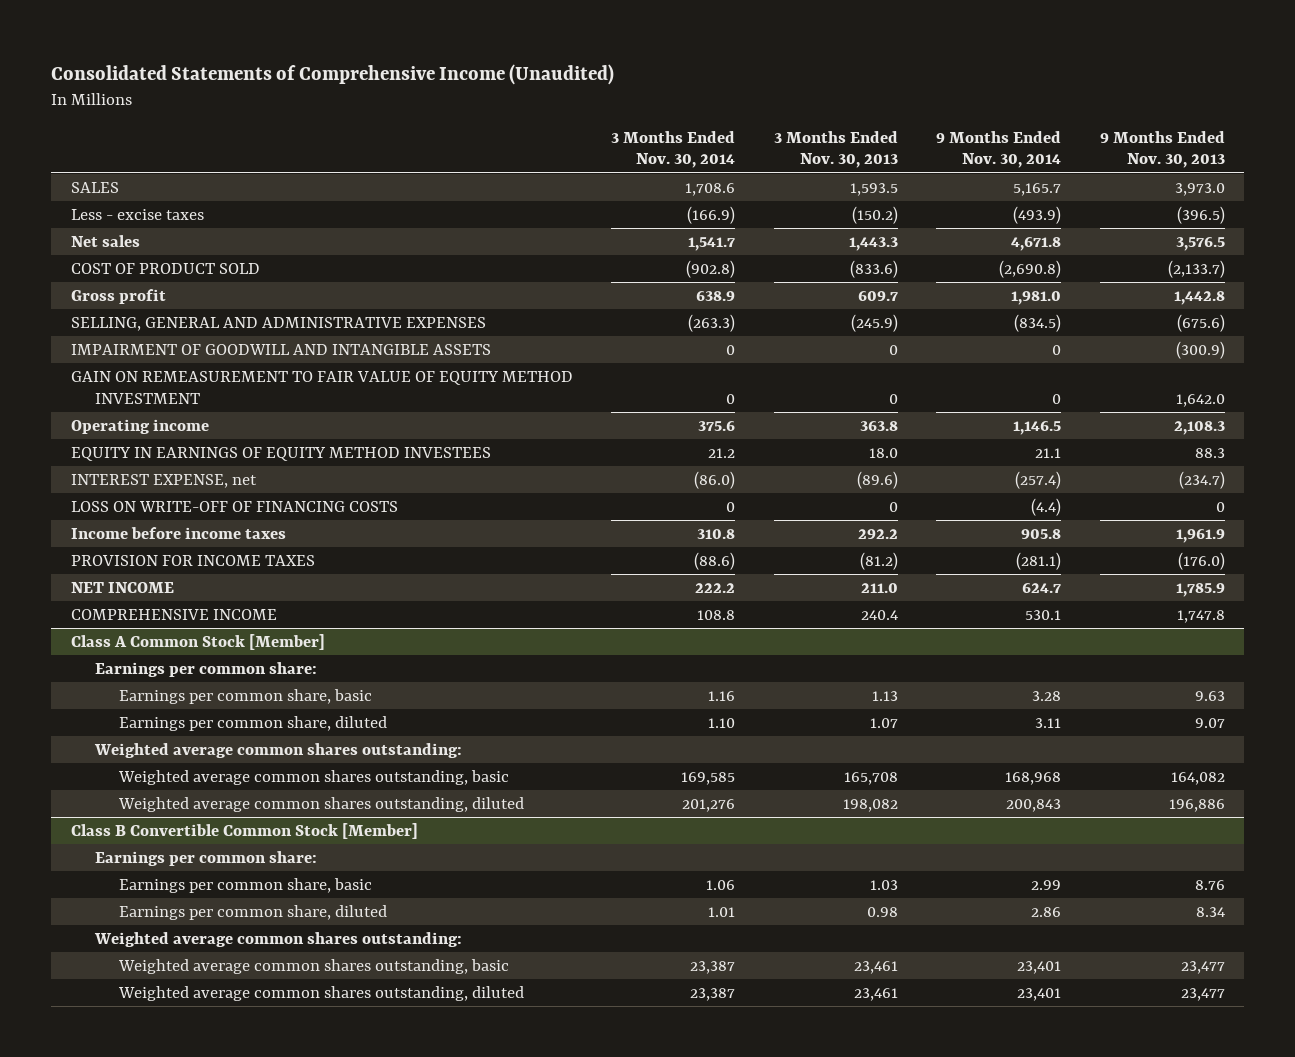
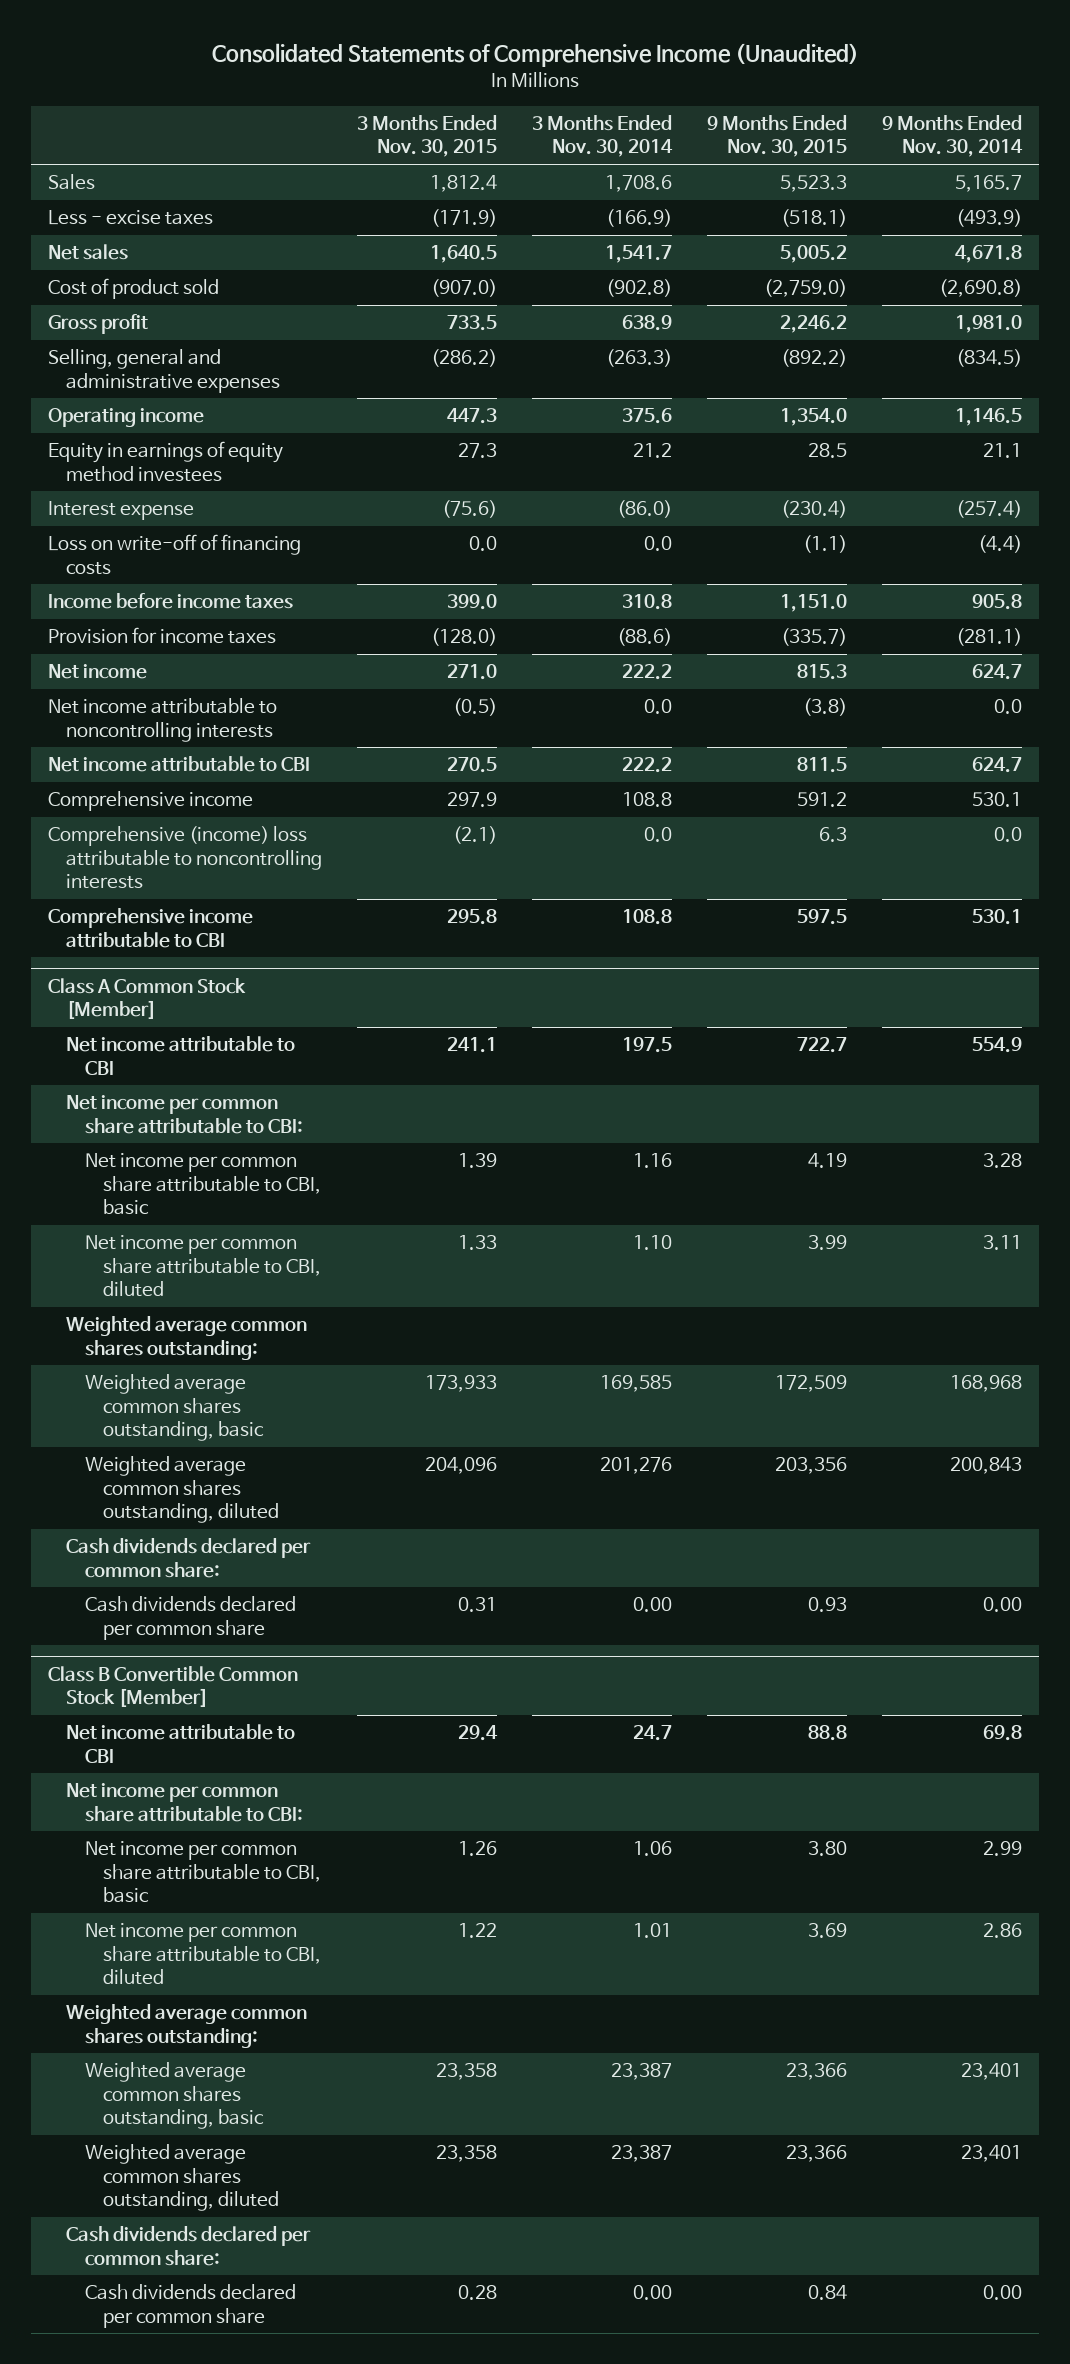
[773,130,898,169] 3 Months Ended Nov. 30, 2013 -> none
[1099,130,1225,169] 9 Months Ended Nov. 30, 2013 -> none
none -> [357,115,498,158] 3 Months Ended Nov. 30, 2015
none -> [706,115,847,158] 9 Months Ended Nov. 30, 2015
[70,181,119,193] SALES -> [48,174,96,191] Sales
[70,262,260,274] COST OF PRODUCT SOLD -> [48,278,220,300] Cost of product sold
[70,343,491,355] IMPAIRMENT OF GOODWILL AND INTANGIBLE ASSETS -> none
[70,370,573,404] GAIN ON REMEASUREMENT TO FAIR VALUE OF EQUITY METHOD INVESTMENT -> none
[70,316,486,331] SELLING, GENERAL AND ADMINISTRATIVE EXPENSES -> [48,349,281,393] Selling, general and administrative expenses
[70,446,491,461] EQUITY IN EARNINGS OF EQUITY METHOD INVESTEES -> [48,441,284,482] Equity in earnings of equity method investees
[70,473,257,488] INTEREST EXPENSE, net -> [48,501,195,521] Interest expense
[70,500,398,512] LOSS ON WRITE-OFF OF FINANCING COSTS -> [48,534,302,575] Loss on write-off of financing costs
[726,501,736,512] 0 -> [644,536,673,552] 0.0
[70,554,315,566] PROVISION FOR INCOME TAXES -> [48,627,277,645] Provision for income taxes
none -> [48,664,148,680] Net income
none -> [48,698,278,742] Net income attributable to noncontrolling interests
[70,581,174,593] NET INCOME -> [48,756,311,773] Net income attributable to CBI
none -> [48,791,254,812] Comprehensive income
none -> [48,826,323,890] Comprehensive (income) loss attributable to noncontrolling interests
[70,608,277,620] COMPREHENSIVE INCOME -> [48,908,254,948] Comprehensive income attributable to CBI
none -> [66,1036,296,1075] Net income attributable to CBI
[94,661,317,677] Earnings per common share: -> [66,1095,303,1134] Net income per common share attributable to CBI:
[119,688,373,704] Earnings per common share, basic -> [84,1153,321,1216] Net income per common share attributable to CBI, basic
[119,715,388,731] Earnings per common share, diluted -> [84,1235,321,1298] Net income per common share attributable to CBI, diluted
none -> [66,1538,312,1578] Cash dividends declared per common share:
none -> [84,1596,296,1640] Cash dividends declared per common share
none -> [66,1724,296,1763] Net income attributable to CBI
[94,850,317,866] Earnings per common share: -> [66,1783,303,1822] Net income per common share attributable to CBI:
[119,877,373,893] Earnings per common share, basic -> [84,1841,321,1904] Net income per common share attributable to CBI, basic
[119,904,388,920] Earnings per common share, diluted -> [84,1923,321,1986] Net income per common share attributable to CBI, diluted
none -> [66,2226,312,2266] Cash dividends declared per common share:
none -> [84,2284,296,2328] Cash dividends declared per common share

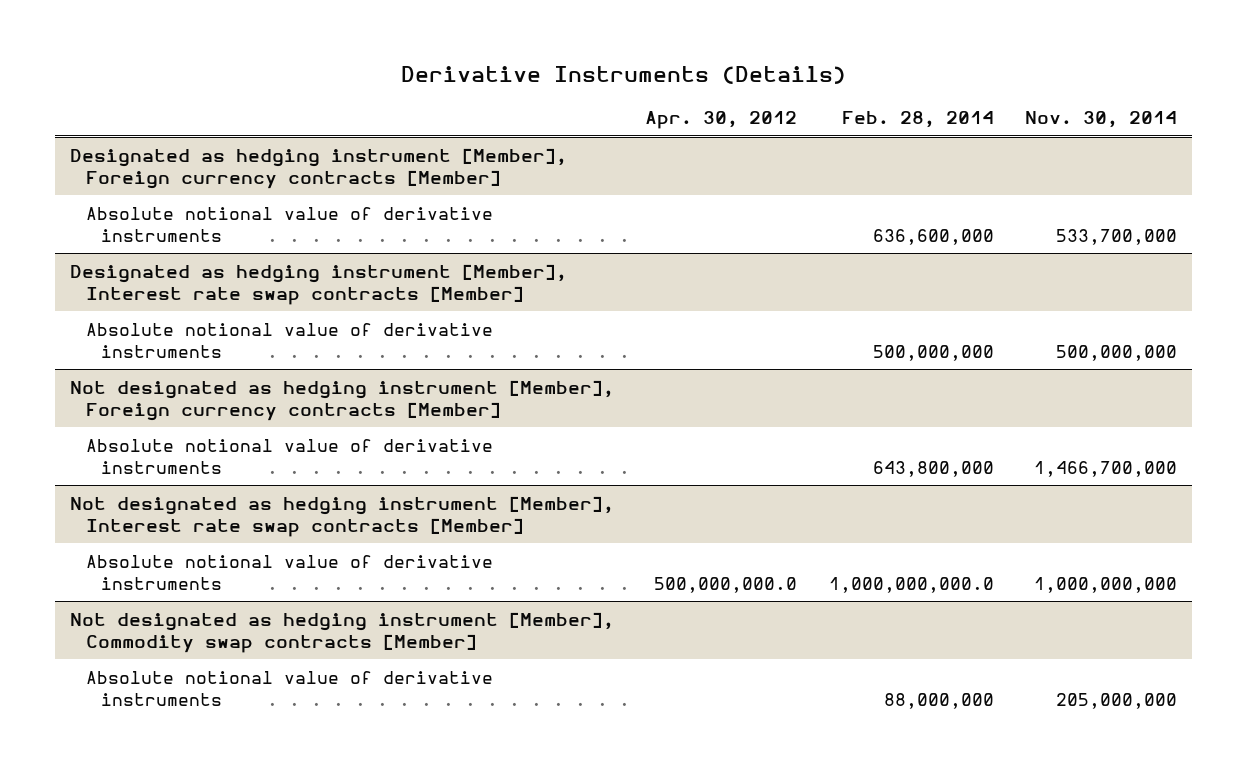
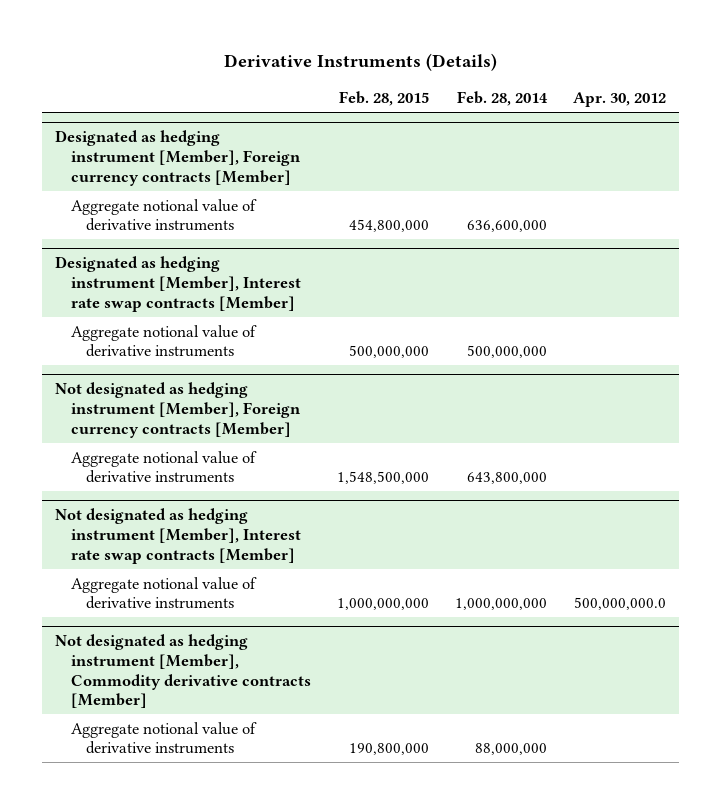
[1024,111,1177,129] Nov. 30, 2014 -> none
none -> [338,91,429,107] Feb. 28, 2015
[85,206,493,242] Absolute notional value of derivative instruments -> [70,198,257,232] Aggregate notional value of derivative instruments
[85,322,493,358] Absolute notional value of derivative instruments -> [70,324,257,358] Aggregate notional value of derivative instruments
[85,438,493,474] Absolute notional value of derivative instruments -> [70,450,257,484] Aggregate notional value of derivative instruments
[85,554,493,590] Absolute notional value of derivative instruments -> [70,576,257,610] Aggregate notional value of derivative instruments
[828,576,994,593] 1,000,000,000.0 -> [455,598,548,611] 1,000,000,000
[70,611,615,653] Not designated as hedging instrument [Member], Commodity swap contracts [Member] -> [55,634,311,709] Not designated as hedging instrument [Member], Commodity derivative contracts [Member]
[85,670,493,706] Absolute notional value of derivative instruments -> [70,721,257,755] Aggregate notional value of derivative instruments

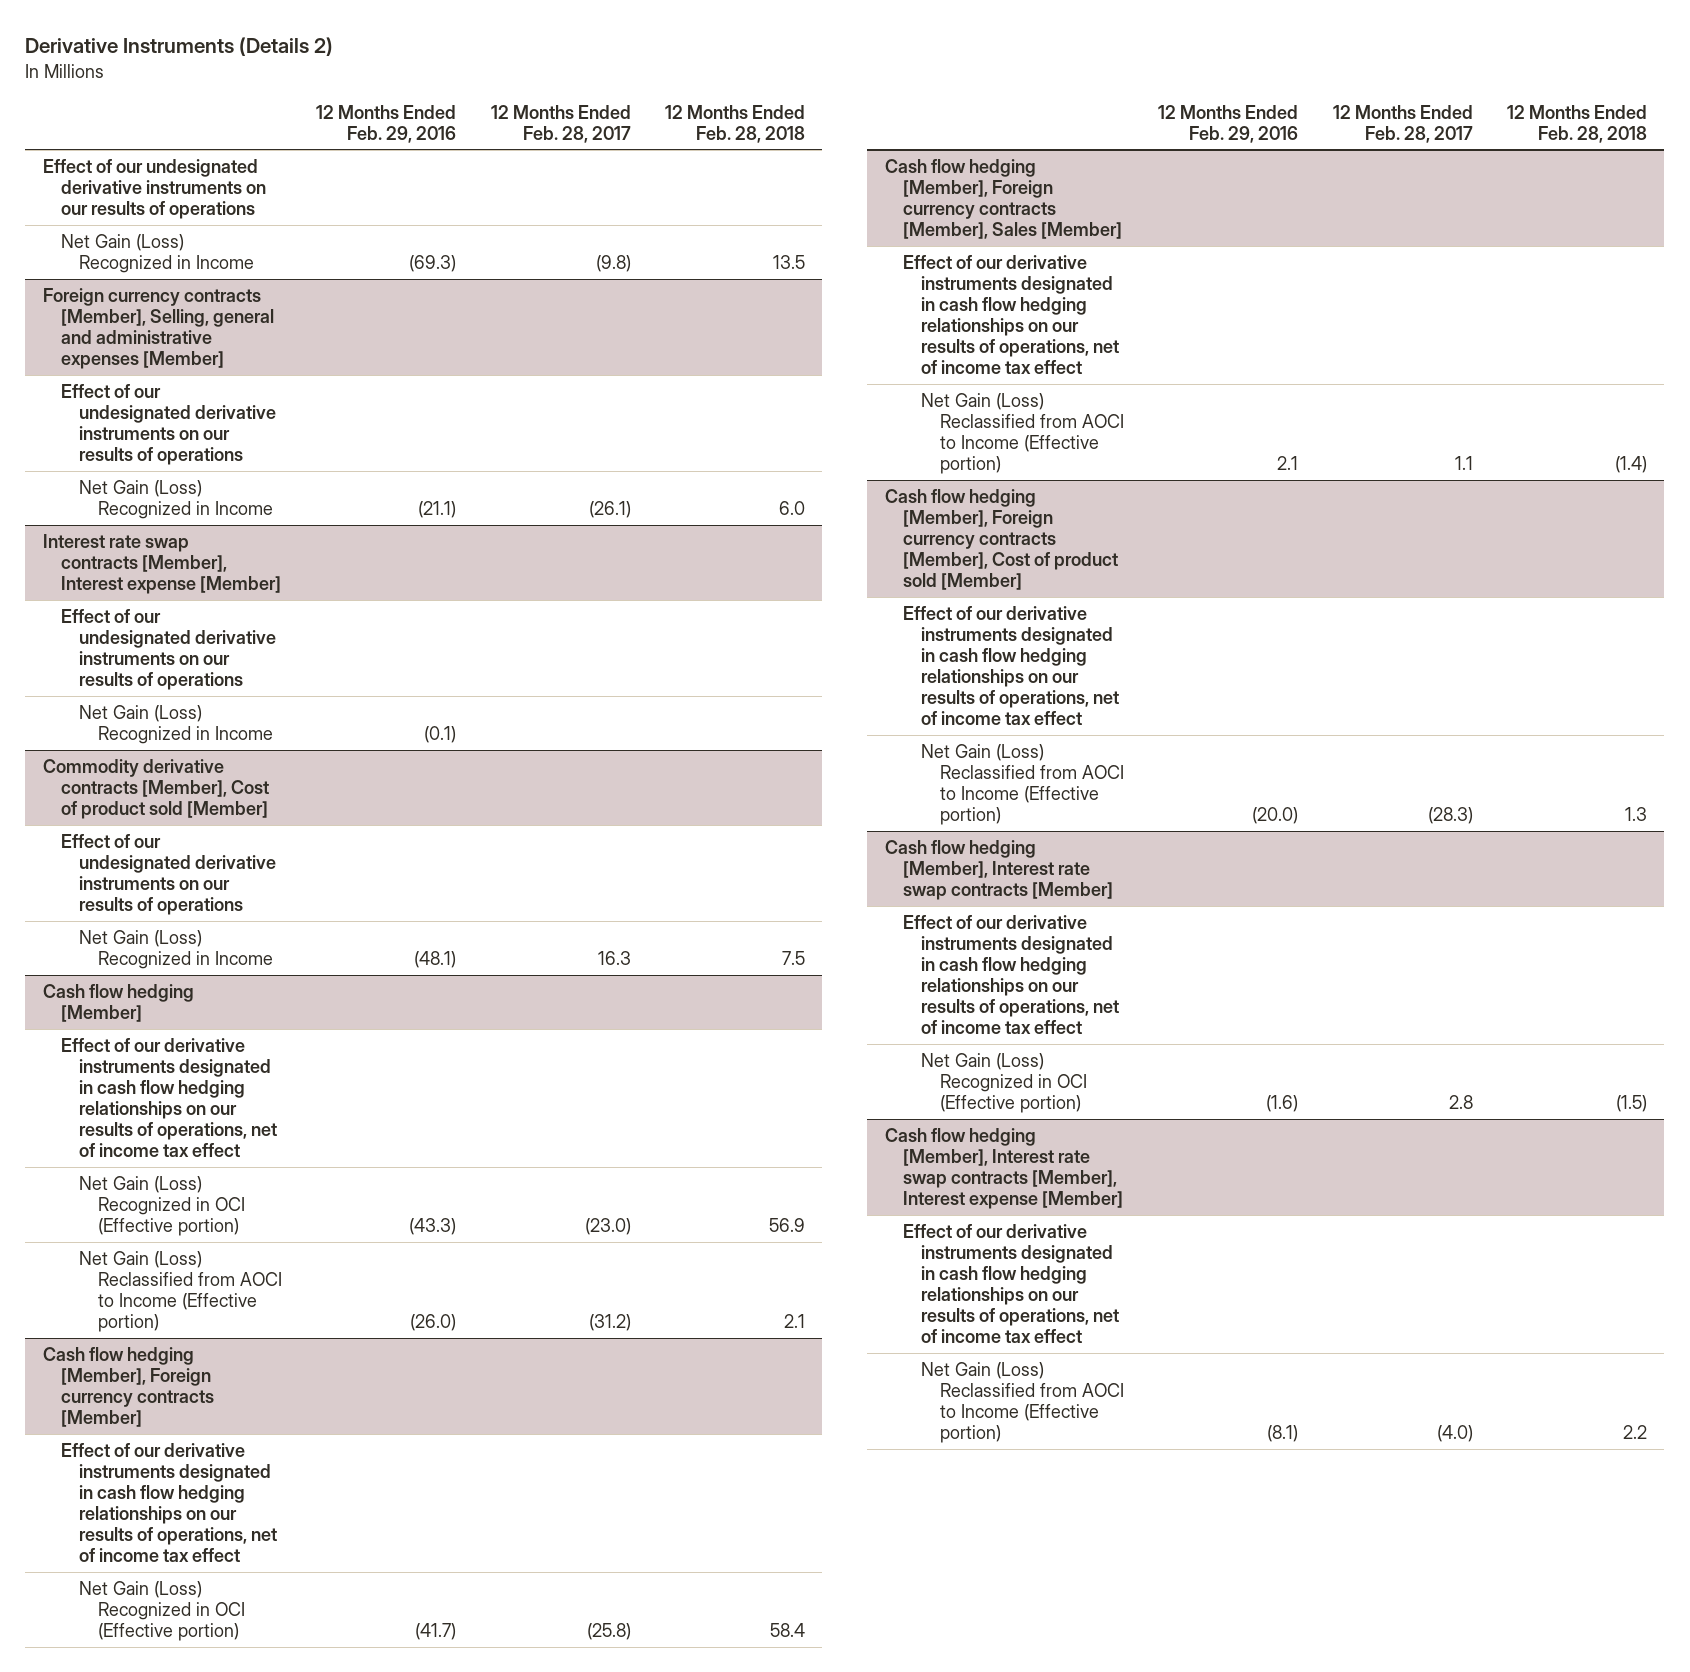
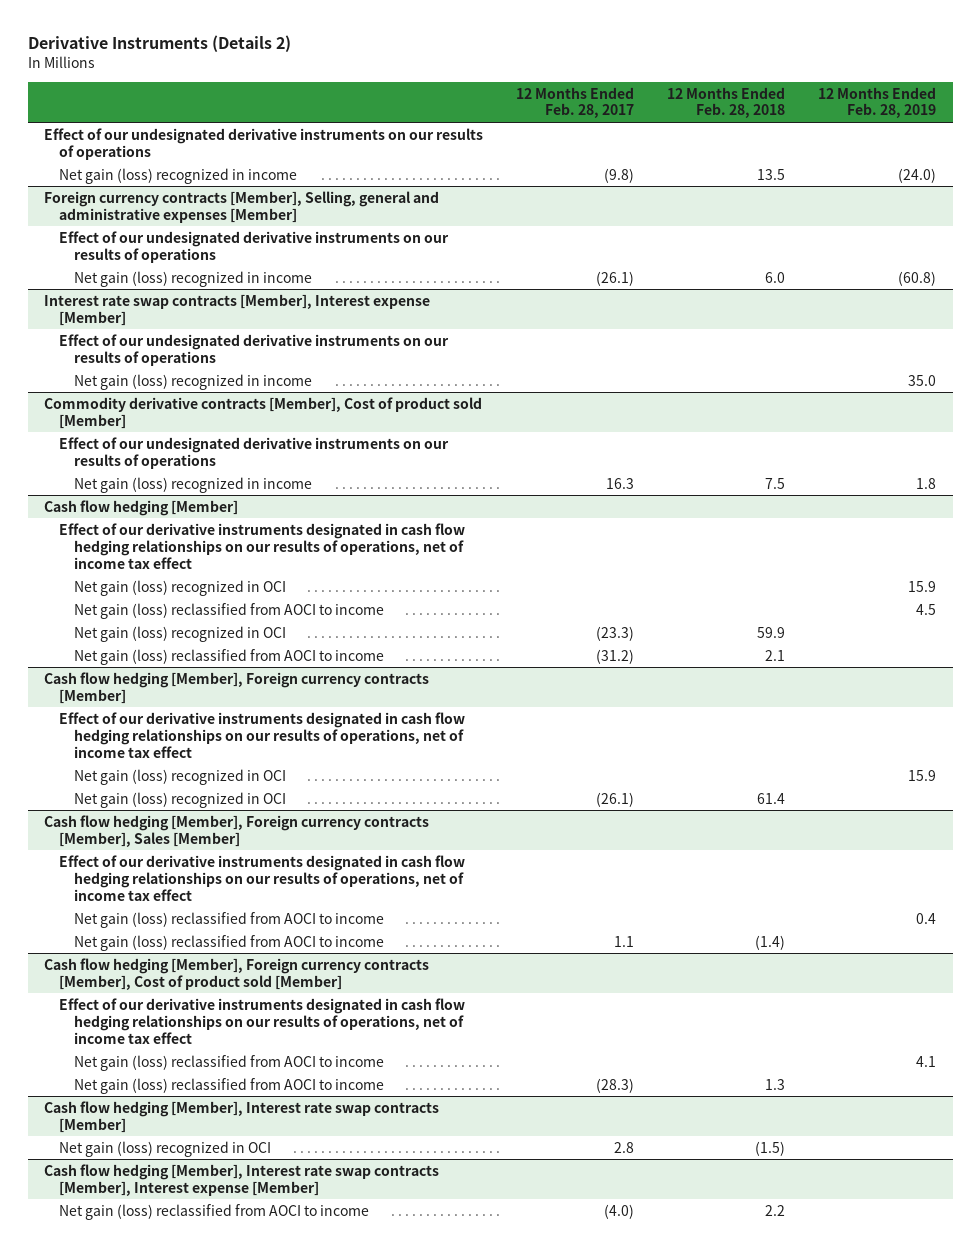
[316,104,457,143] 12 Months Ended Feb. 29, 2016 -> none
none -> [818,86,937,119] 12 Months Ended Feb. 28, 2019
[61,233,255,273] Net Gain (Loss) Recognized in Income -> [59,167,298,184] Net gain (loss) recognized in income
[79,479,273,519] Net Gain (Loss) Recognized in Income -> [74,270,313,287] Net gain (loss) recognized in income
[79,704,273,744] Net Gain (Loss) Recognized in Income -> [74,373,313,390] Net gain (loss) recognized in income
[79,929,273,969] Net Gain (Loss) Recognized in Income -> [74,476,313,493] Net gain (loss) recognized in income
none -> [74,579,287,596] Net gain (loss) recognized in OCI
none -> [74,602,385,619] Net gain (loss) reclassified from AOCI to income
[79,1175,245,1236] Net Gain (Loss) Recognized in OCI (Effective portion) -> [74,625,287,642] Net gain (loss) recognized in OCI
[584,1217,631,1235] (23.0) -> [596,625,635,641] (23.3)
[769,1217,806,1232] 56.9 -> [757,626,786,638] 59.9
[79,1250,282,1332] Net Gain (Loss) Reclassified from AOCI to Income (Effective portion) -> [74,648,385,665] Net gain (loss) reclassified from AOCI to income
none -> [74,768,287,785] Net gain (loss) recognized in OCI
[79,1580,245,1641] Net Gain (Loss) Recognized in OCI (Effective portion) -> [74,791,287,808] Net gain (loss) recognized in OCI
[586,1622,631,1640] (25.8) -> [596,791,635,807] (26.1)
[770,1622,806,1637] 58.4 -> [757,792,786,804] 61.4
none -> [74,911,385,928] Net gain (loss) reclassified from AOCI to income
[921,392,1124,474] Net Gain (Loss) Reclassified from AOCI to Income (Effective portion) -> [74,934,385,951] Net gain (loss) reclassified from AOCI to income
none -> [74,1054,385,1071] Net gain (loss) reclassified from AOCI to income
[921,743,1124,825] Net Gain (Loss) Reclassified from AOCI to Income (Effective portion) -> [74,1077,385,1094] Net gain (loss) reclassified from AOCI to income
[902,914,1120,1034] Effect of our derivative instruments designated in cash flow hedging relationships on our results of operations, net of income tax effect -> none
[921,1052,1087,1113] Net Gain (Loss) Recognized in OCI (Effective portion) -> [59,1140,272,1157] Net gain (loss) recognized in OCI
[902,1223,1120,1343] Effect of our derivative instruments designated in cash flow hedging relationships on our results of operations, net of income tax effect -> none
[921,1361,1124,1443] Net Gain (Loss) Reclassified from AOCI to Income (Effective portion) -> [59,1203,370,1220] Net gain (loss) reclassified from AOCI to income

